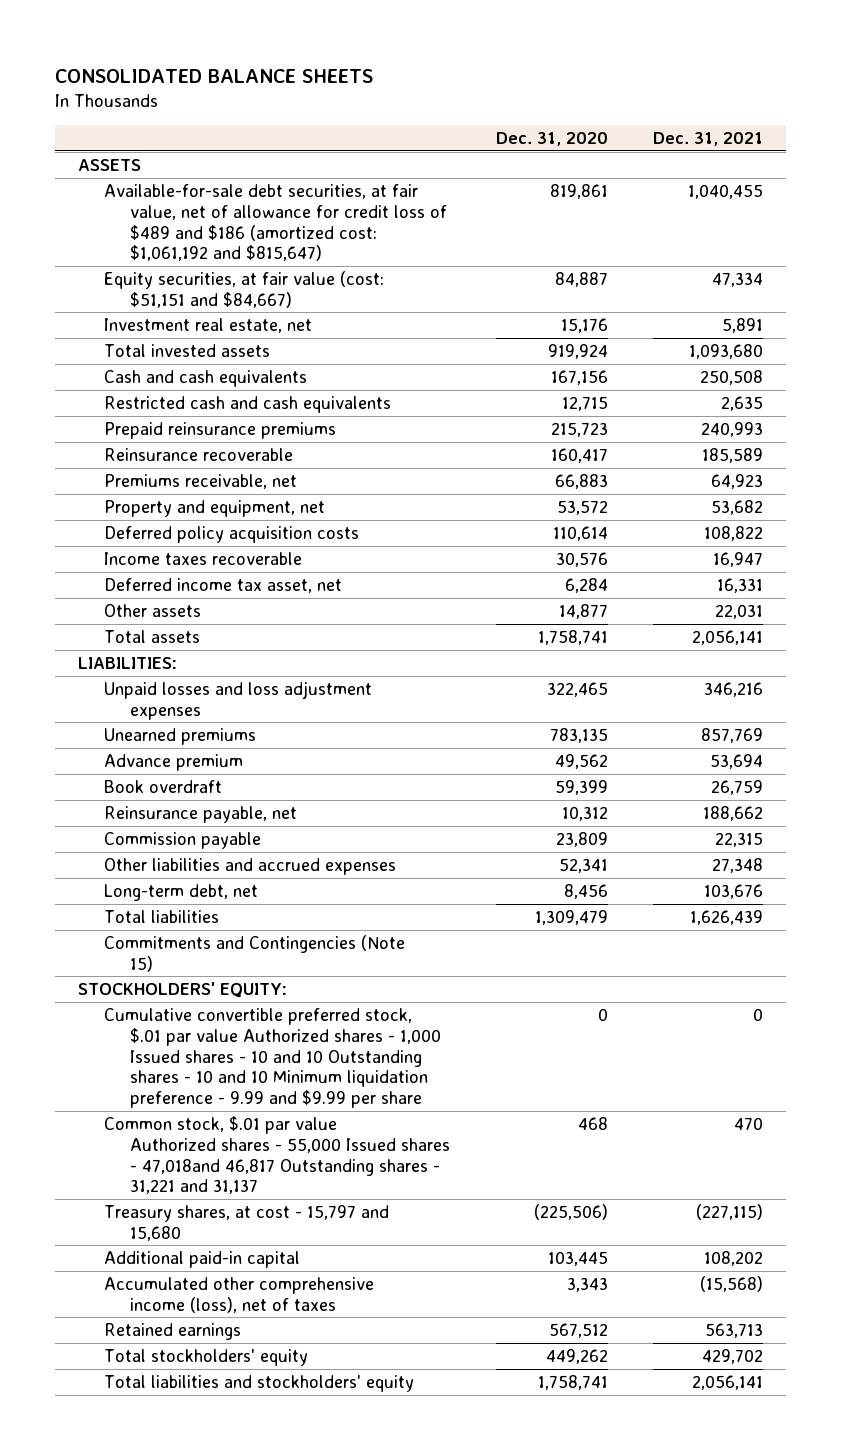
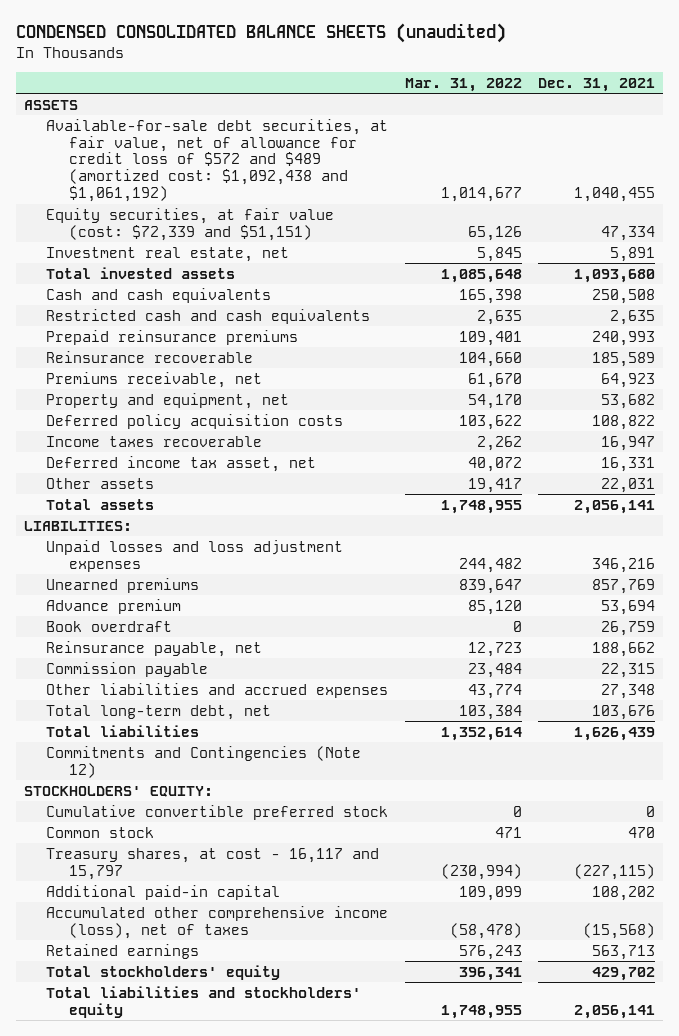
[54,68,373,83] CONSOLIDATED BALANCE SHEETS -> [15,23,506,44] CONDENSED CONSOLIDATED BALANCE SHEETS (unaudited)
[495,132,608,147] Dec. 31, 2020 -> none
none -> [404,77,522,92] Mar. 31, 2022
[104,183,448,262] Available-for-sale debt securities, at fair value, net of allowance for credit loss of $489 and $186 (amortized cost: $1,061,192 and $815,647) -> [46,118,389,203] Available-for-sale debt securities, at fair value, net of allowance for credit loss of $572 and $489 (amortized cost: $1,092,438 and $1,061,192)
[104,270,385,308] Equity securities, at fair value (cost: $51,151 and $84,667) -> [46,207,335,241] Equity securities, at fair value (cost: $72,339 and $51,151)
[104,883,259,901] Long-term debt, net -> [46,704,272,720] Total long-term debt, net
[104,934,406,972] Commitments and Contingencies (Note 15) -> [46,745,362,778] Commitments and Contingencies (Note 12)
[104,1007,442,1109] Cumulative convertible preferred stock, $.01 par value Authorized shares - 1,000 Issued shares - 10 and 10 Outstanding shares - 10 and 10 Minimum liquidation preference - 9.99 and $9.99 per share -> [46,804,389,820] Cumulative convertible preferred stock
[104,1115,451,1195] Common stock, $.01 par value Authorized shares - 55,000 Issued shares - 47,018and 46,817 Outstanding shares - 31,221 and 31,137 -> [46,826,155,838] Common stock
[104,1204,390,1241] Treasury shares, at cost - 15,797 and 15,680 -> [46,847,380,880] Treasury shares, at cost - 16,117 and 15,797

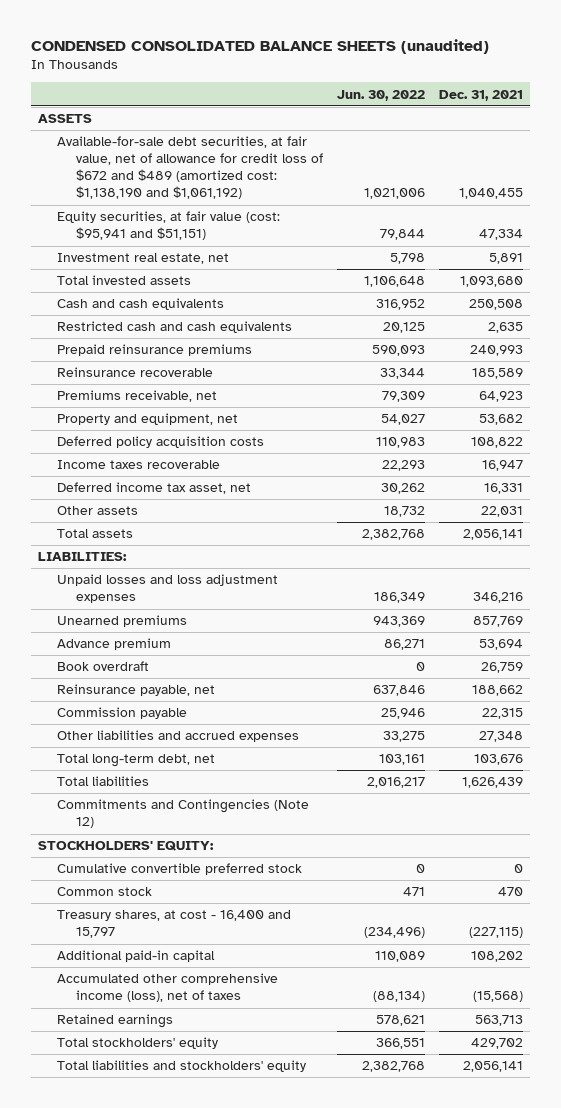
[404,77,522,92] Mar. 31, 2022 -> none
none -> [337,89,426,101] Jun. 30, 2022
[46,118,389,203] Available-for-sale debt securities, at fair value, net of allowance for credit loss of $572 and $489 (amortized cost: $1,092,438 and $1,061,192) -> [56,136,324,200] Available-for-sale debt securities, at fair value, net of allowance for credit loss of $672 and $489 (amortized cost: $1,138,190 and $1,061,192)
[46,207,335,241] Equity securities, at fair value (cost: $72,339 and $51,151) -> [56,211,280,241] Equity securities, at fair value (cost: $95,941 and $51,151)
[46,847,380,880] Treasury shares, at cost - 16,117 and 15,797 -> [56,910,291,939] Treasury shares, at cost - 16,400 and 15,797

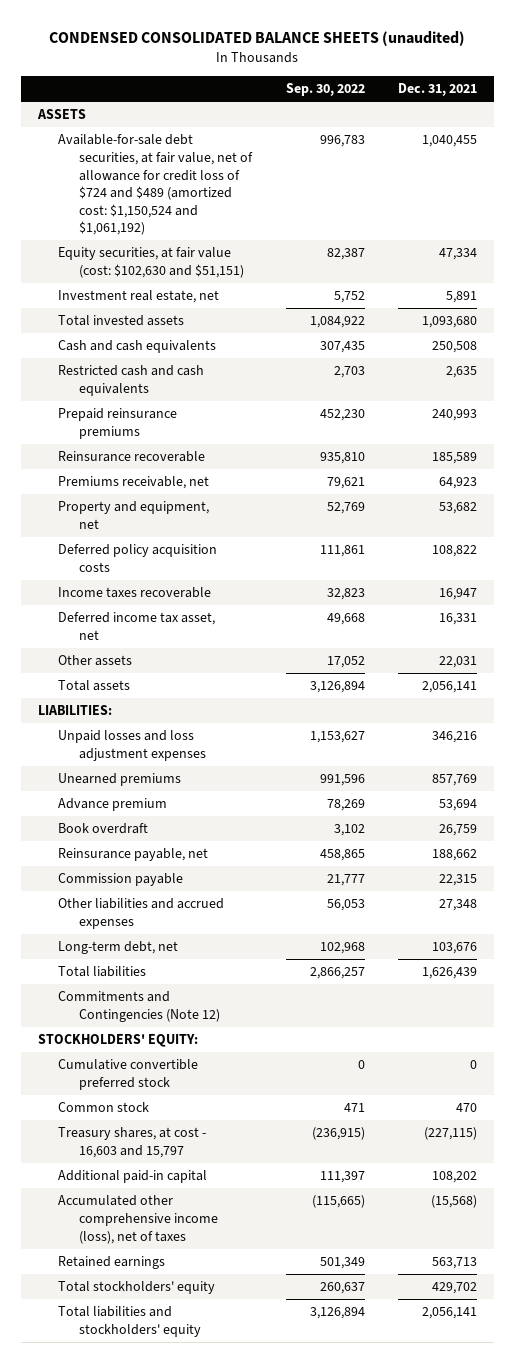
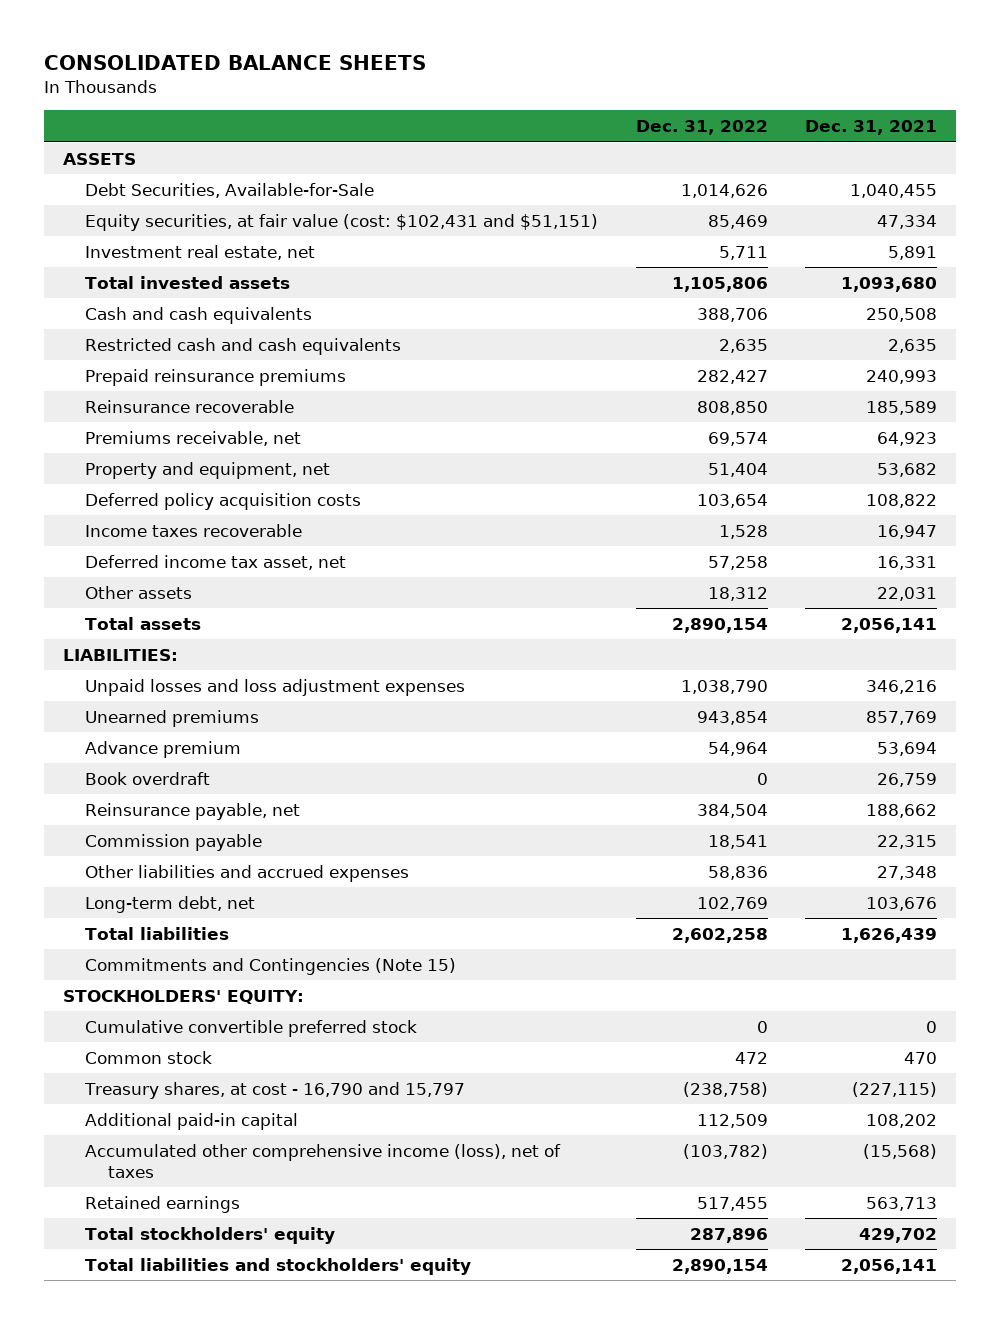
[49,30,466,46] CONDENSED CONSOLIDATED BALANCE SHEETS (unaudited) -> [43,55,426,71] CONSOLIDATED BALANCE SHEETS
[285,83,365,97] Sep. 30, 2022 -> none
none -> [635,120,768,136] Dec. 31, 2022
[58,134,254,236] Available-for-sale debt securities, at fair value, net of allowance for credit loss of $724 and $489 (amortized cost: $1,150,524 and $1,061,192) -> [85,182,375,198] Debt Securities, Available-for-Sale
[58,247,245,278] Equity securities, at fair value (cost: $102,630 and $51,151) -> [85,213,599,231] Equity securities, at fair value (cost: $102,431 and $51,151)
[58,991,221,1022] Commitments and Contingencies (Note 12) -> [85,957,457,975] Commitments and Contingencies (Note 15)
[58,1127,207,1158] Treasury shares, at cost - 16,603 and 15,797 -> [84,1081,466,1099] Treasury shares, at cost - 16,790 and 15,797

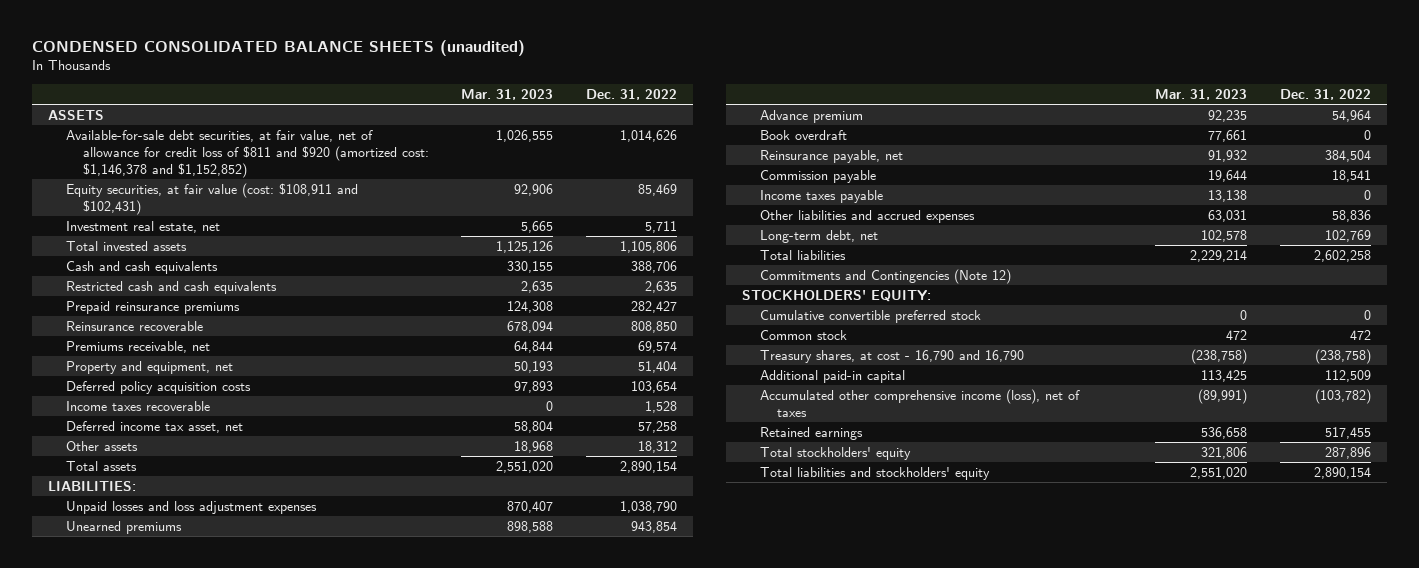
[43,55,426,71] CONSOLIDATED BALANCE SHEETS -> [31,40,525,57] CONDENSED CONSOLIDATED BALANCE SHEETS (unaudited)
[805,120,938,136] Dec. 31, 2021 -> none
none -> [461,88,554,100] Mar. 31, 2023
[85,182,375,198] Debt Securities, Available-for-Sale -> [65,129,430,178] Available-for-sale debt securities, at fair value, net of allowance for credit loss of $811 and $920 (amortized cost: $1,146,378 and $1,152,852)
[85,213,599,231] Equity securities, at fair value (cost: $102,431 and $51,151) -> [65,182,358,215] Equity securities, at fair value (cost: $108,911 and $102,431)
none -> [759,189,883,203] Income taxes payable
[85,957,457,975] Commitments and Contingencies (Note 15) -> [759,268,1011,284] Commitments and Contingencies (Note 12)
[84,1081,466,1099] Treasury shares, at cost - 16,790 and 15,797 -> [759,349,1024,363] Treasury shares, at cost - 16,790 and 16,790

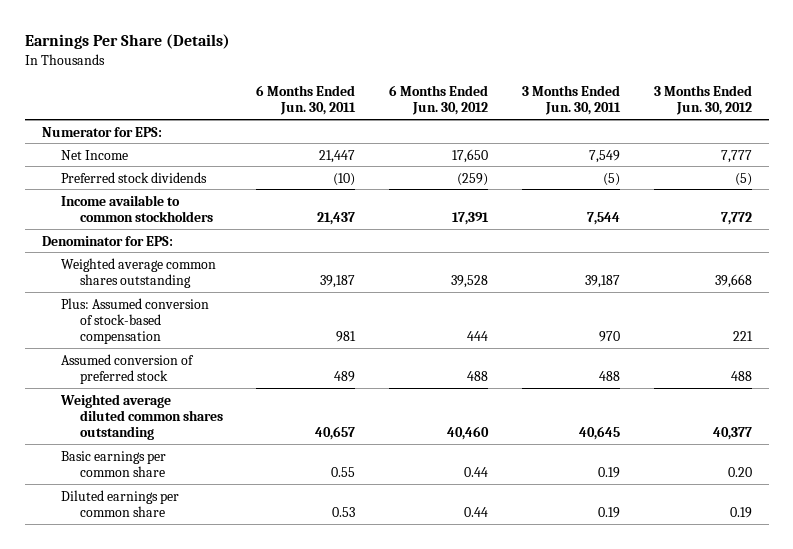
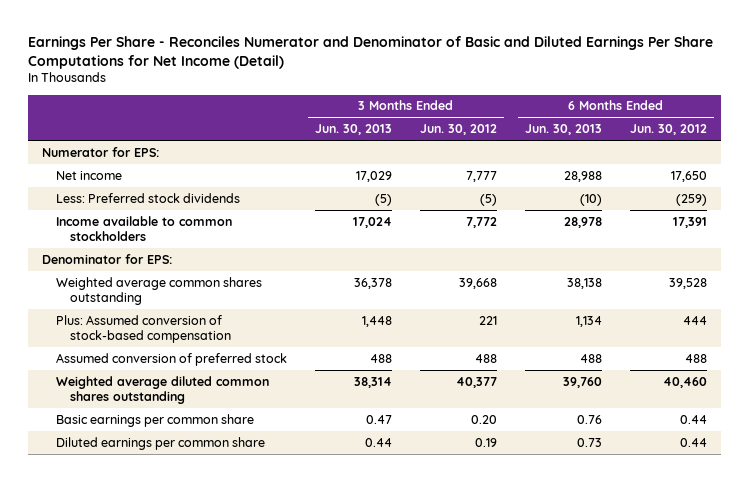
[24,34,230,50] Earnings Per Share (Details) -> [27,35,713,69] Earnings Per Share - Reconciles Numerator and Denominator of Basic and Diluted Earnings Per Share Computations for Net Income (Detail)
[256,84,357,116] 6 Months Ended Jun. 30, 2011 -> none
[522,84,622,116] 3 Months Ended Jun. 30, 2011 -> none
none -> [314,124,392,136] Jun. 30, 2013
none -> [524,124,602,136] Jun. 30, 2013
[60,149,128,160] Net Income -> [55,170,122,180] Net income
[60,171,207,183] Preferred stock dividends -> [55,192,240,203] Less: Preferred stock dividends

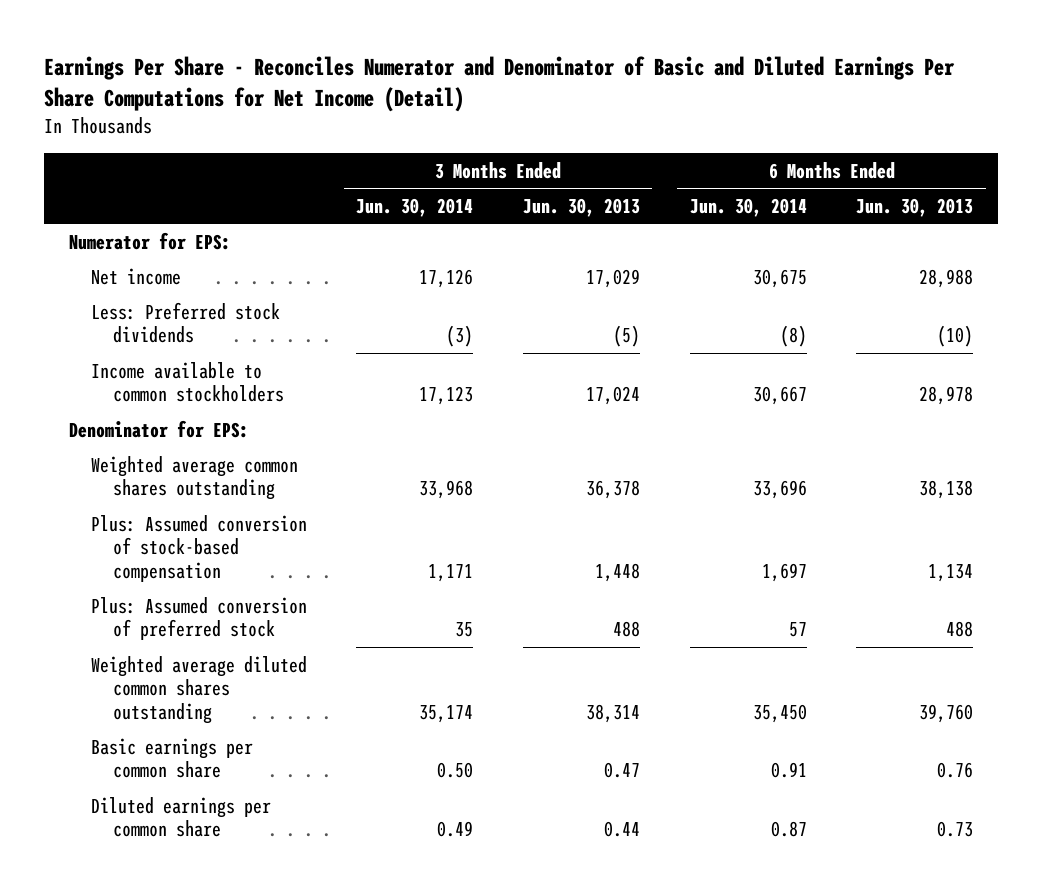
[419,124,497,136] Jun. 30, 2012 -> none
[629,124,707,136] Jun. 30, 2012 -> none
none -> [356,197,474,217] Jun. 30, 2014
none -> [689,197,807,217] Jun. 30, 2014
[55,352,287,366] Assumed conversion of preferred stock -> [90,596,307,641] Plus: Assumed conversion of preferred stock

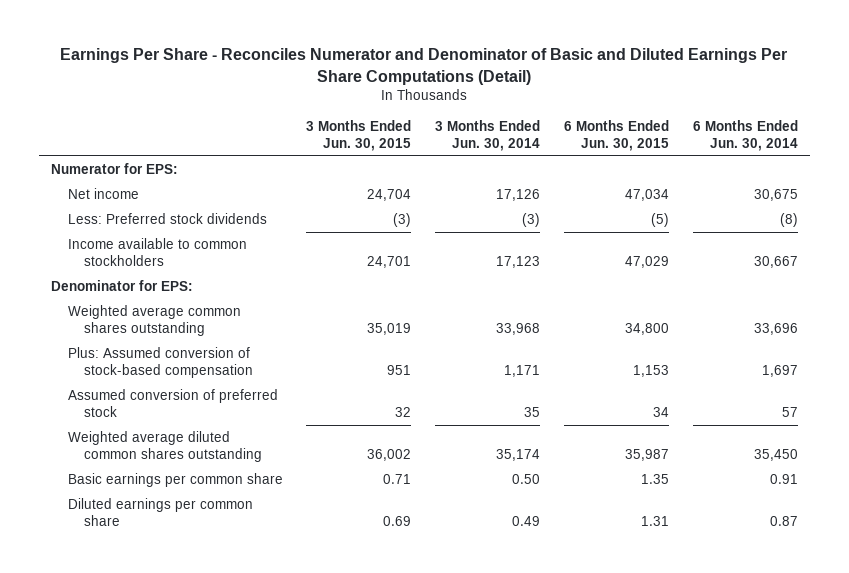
[43,56,955,113] Earnings Per Share - Reconciles Numerator and Denominator of Basic and Diluted Earnings Per Share Computations for Net Income (Detail) -> [60,48,788,85] Earnings Per Share - Reconciles Numerator and Denominator of Basic and Diluted Earnings Per Share Computations (Detail)
[523,197,641,217] Jun. 30, 2013 -> none
[856,197,974,217] Jun. 30, 2013 -> none
none -> [306,120,412,152] 3 Months Ended Jun. 30, 2015
none -> [564,120,670,152] 6 Months Ended Jun. 30, 2015
[90,596,307,641] Plus: Assumed conversion of preferred stock -> [67,389,278,417] Assumed conversion of preferred stock

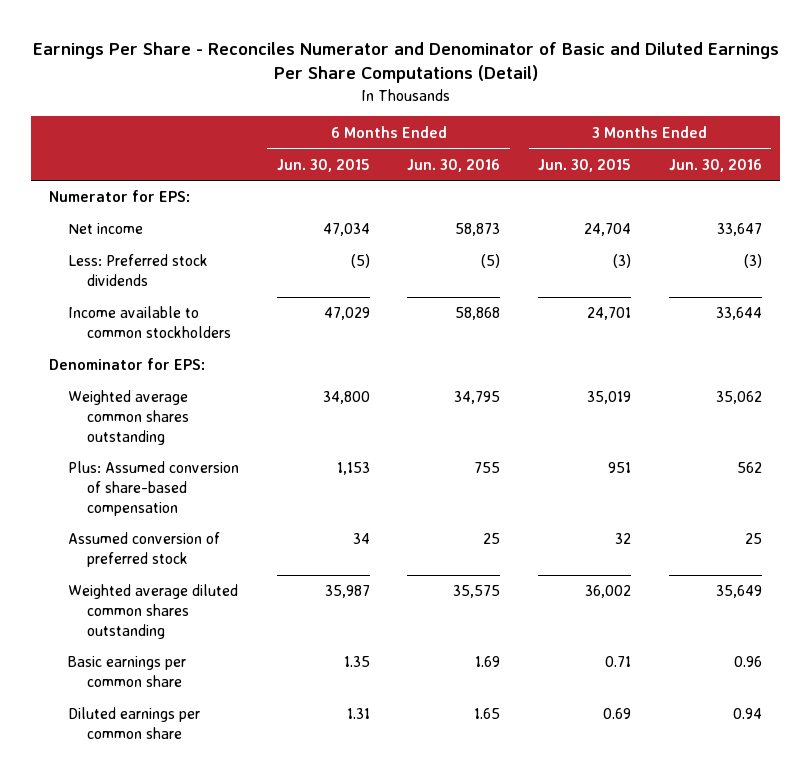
[435,120,541,152] 3 Months Ended Jun. 30, 2014 -> none
[692,120,798,152] 6 Months Ended Jun. 30, 2014 -> none
none -> [407,158,501,172] Jun. 30, 2016
none -> [668,158,762,172] Jun. 30, 2016
[67,347,254,378] Plus: Assumed conversion of stock-based compensation -> [68,461,240,516] Plus: Assumed conversion of share-based compensation

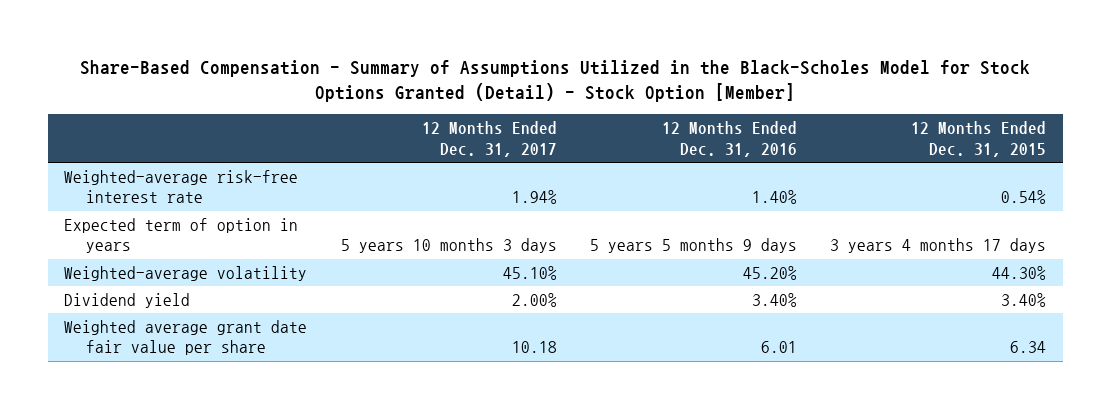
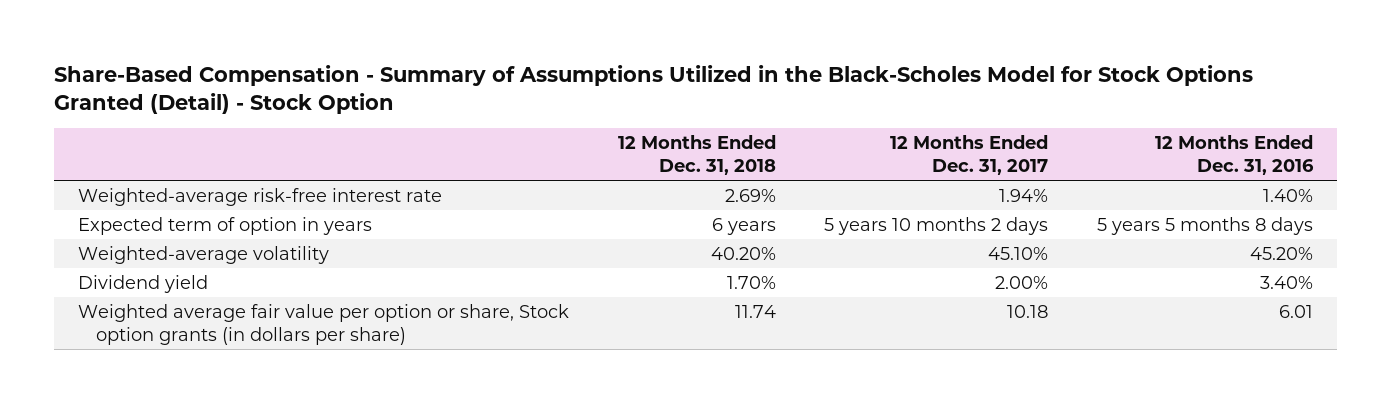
[80,59,1031,102] Share-Based Compensation - Summary of Assumptions Utilized in the Black-Scholes Model for Stock Options Granted (Detail) - Stock Option [Member] -> [54,65,1254,115] Share-Based Compensation - Summary of Assumptions Utilized in the Black-Scholes Model for Stock Options Granted (Detail) - Stock Option
[911,121,1047,157] 12 Months Ended Dec. 31, 2015 -> none
none -> [617,135,776,176] 12 Months Ended Dec. 31, 2018
[340,238,557,254] 5 years 10 months 3 days -> [824,216,1049,235] 5 years 10 months 2 days
[589,238,797,254] 5 years 5 months 9 days -> [1096,216,1313,235] 5 years 5 months 8 days
[64,319,308,356] Weighted average grant date fair value per share -> [78,303,570,345] Weighted average fair value per option or share, Stock option grants (in dollars per share)

